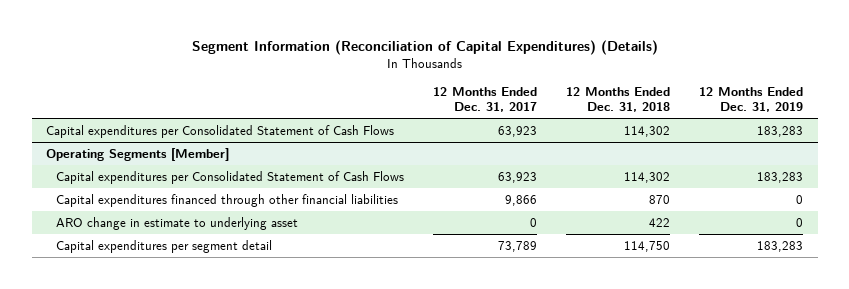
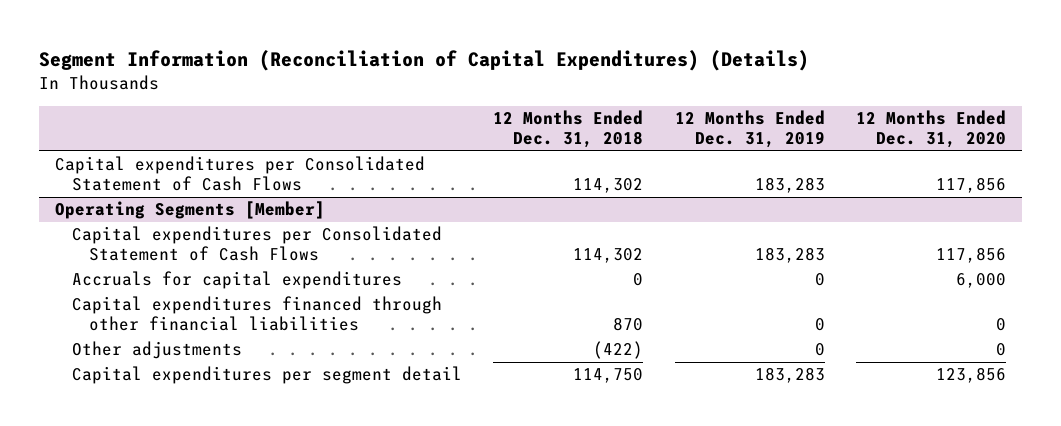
[432,87,537,113] 12 Months Ended Dec. 31, 2017 -> none
none -> [856,110,1007,149] 12 Months Ended Dec. 31, 2020
none -> [72,271,403,290] Accruals for capital expenditures
[55,216,298,230] ARO change in estimate to underlying asset -> none
none -> [72,341,243,360] Other adjustments

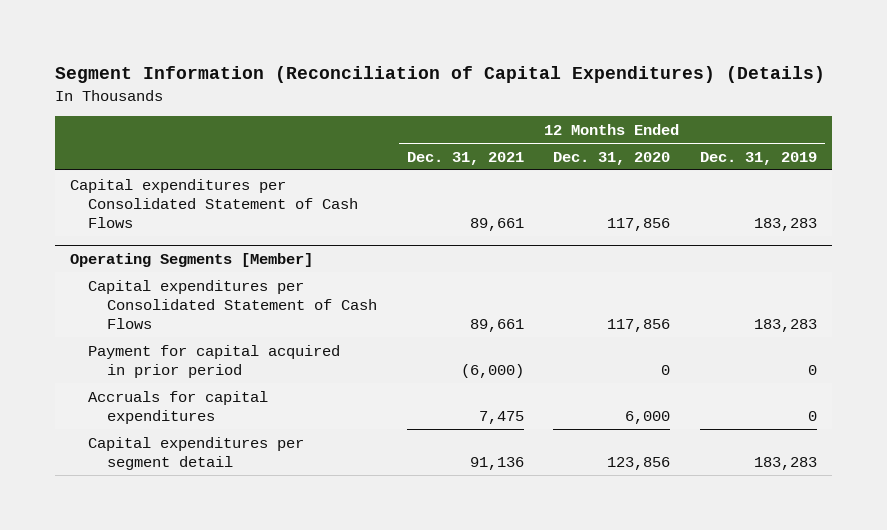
[493,110,644,149] 12 Months Ended Dec. 31, 2018 -> none
none -> [406,151,524,165] Dec. 31, 2021
none -> [88,344,341,378] Payment for capital acquired in prior period
[72,296,443,332] Capital expenditures financed through other financial liabilities -> none
[72,341,243,360] Other adjustments -> none

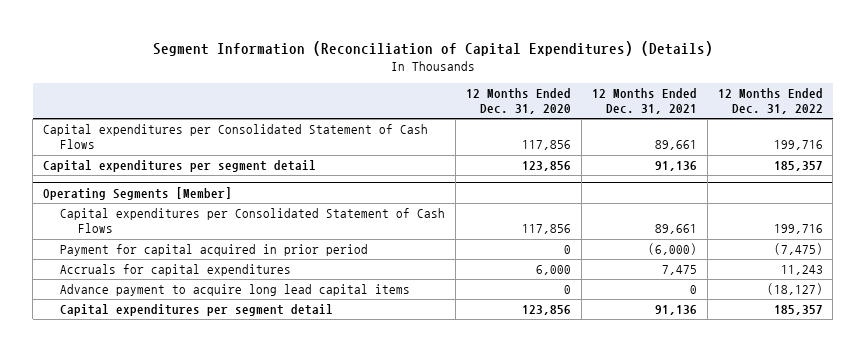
[700,151,818,165] Dec. 31, 2019 -> none
none -> [717,88,823,115] 12 Months Ended Dec. 31, 2022
none -> [43,160,317,173] Capital expenditures per segment detail
none -> [60,284,411,297] Advance payment to acquire long lead capital items

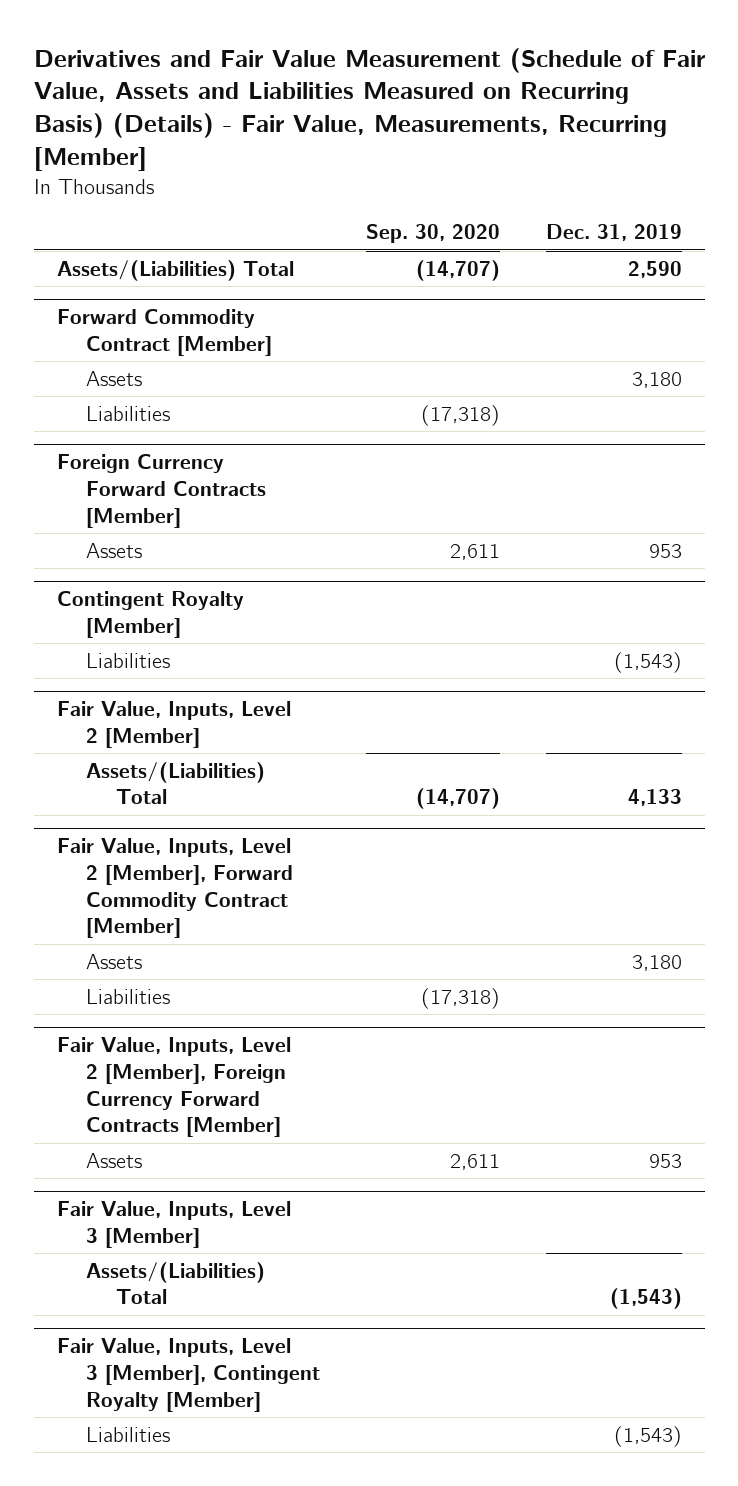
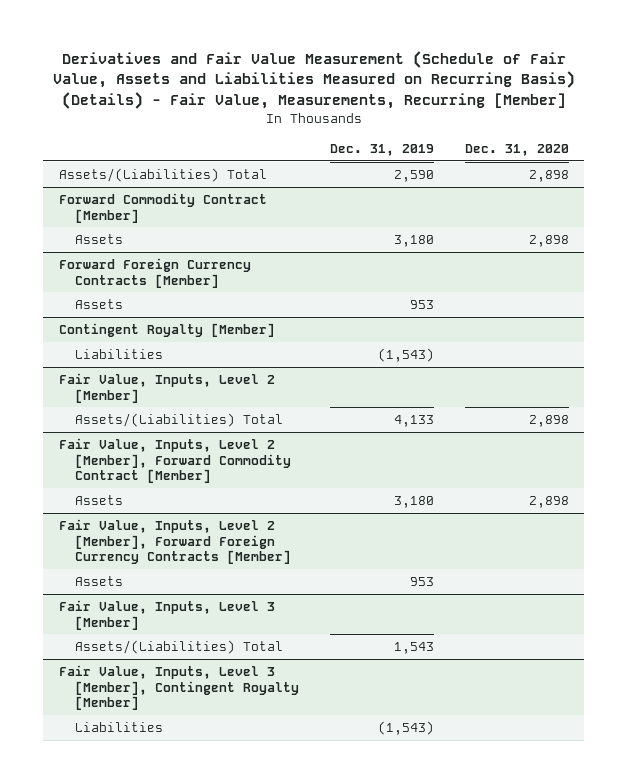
[366,224,501,244] Sep. 30, 2020 -> none
none -> [464,143,569,156] Dec. 31, 2020
[86,405,171,421] Liabilities -> none
[56,454,267,528] Foreign Currency Forward Contracts [Member] -> [58,258,251,288] Forward Foreign Currency Contracts [Member]
[86,988,171,1004] Liabilities -> none
[56,1037,291,1138] Fair Value, Inputs, Level 2 [Member], Foreign Currency Forward Contracts [Member] -> [58,519,291,565] Fair Value, Inputs, Level 2 [Member], Forward Foreign Currency Contracts [Member]
[609,1288,682,1310] (1,543) -> [393,642,434,655] 1,543

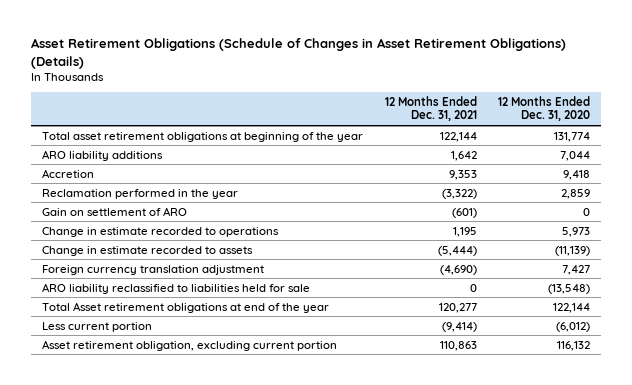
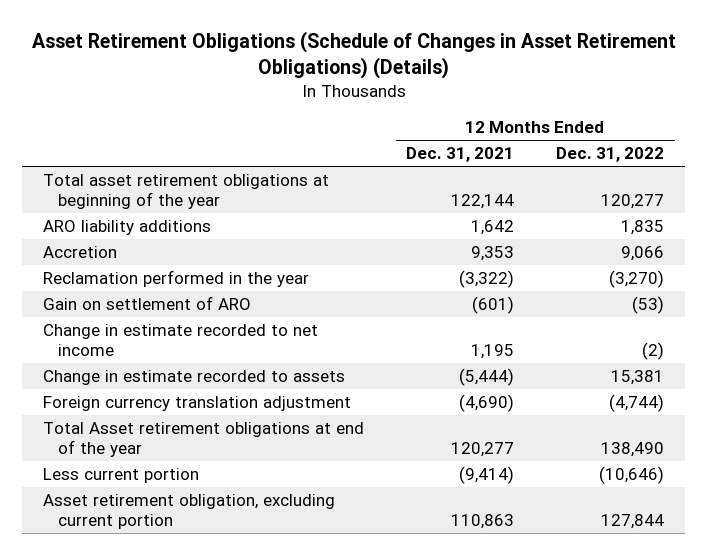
[498,95,591,122] 12 Months Ended Dec. 31, 2020 -> none
none -> [556,147,665,163] Dec. 31, 2022
[41,226,279,237] Change in estimate recorded to operations -> [43,324,319,357] Change in estimate recorded to net income
[41,282,310,294] ARO liability reclassified to liabilities held for sale -> none

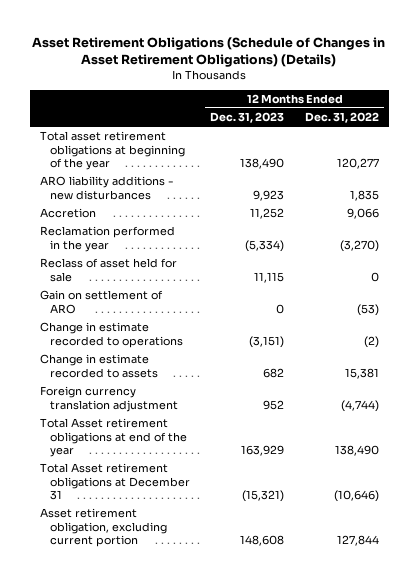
[406,147,515,163] Dec. 31, 2021 -> none
none -> [210,112,285,124] Dec. 31, 2023
[43,220,212,236] ARO liability additions -> [39,176,174,200] ARO liability additions - new disturbances
none -> [39,258,177,282] Reclass of asset held for sale
[43,324,319,357] Change in estimate recorded to net income -> [39,322,183,348] Change in estimate recorded to operations
[43,468,200,484] Less current portion -> [39,463,190,501] Total Asset retirement obligations at December 31

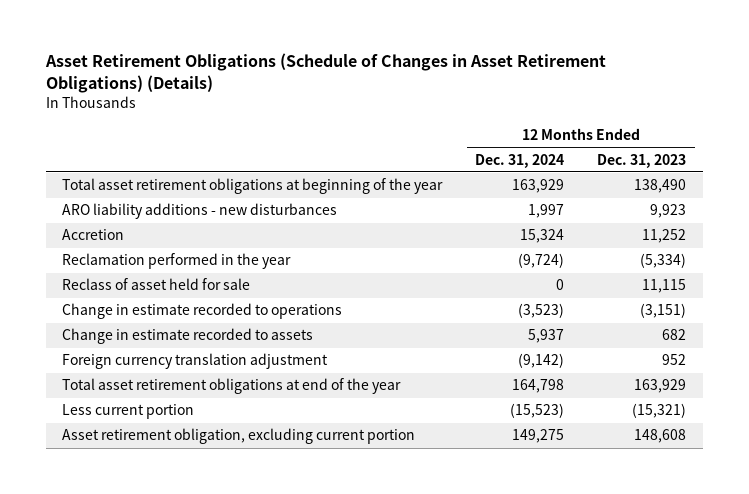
[304,112,379,124] Dec. 31, 2022 -> none
none -> [475,153,565,168] Dec. 31, 2024
[39,290,163,314] Gain on settlement of ARO -> none
[39,418,187,458] Total Asset retirement obligations at end of the year -> [62,378,402,395] Total asset retirement obligations at end of the year
[39,463,190,501] Total Asset retirement obligations at December 31 -> [62,404,195,420] Less current portion

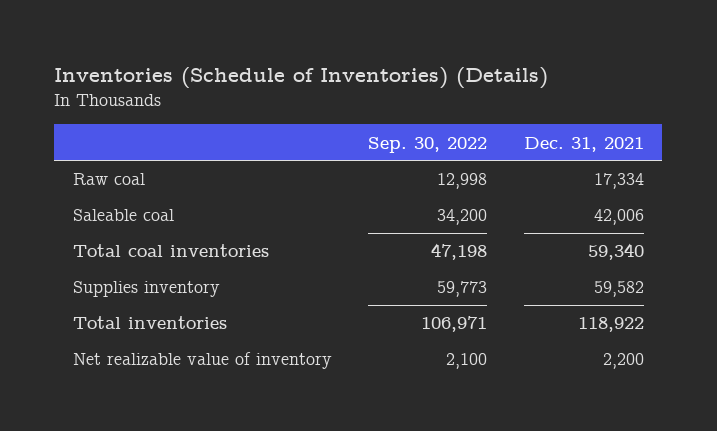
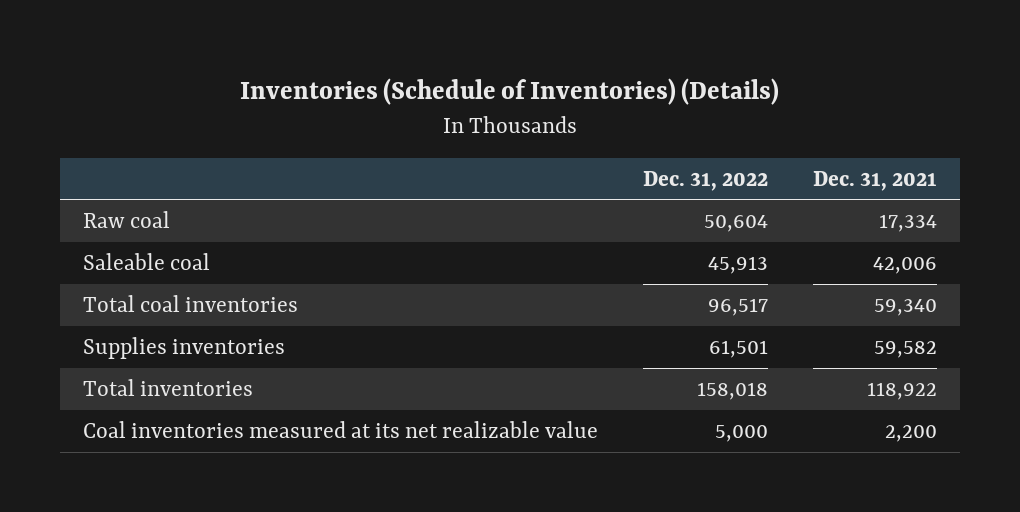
[368,136,488,153] Sep. 30, 2022 -> none
none -> [642,170,768,191] Dec. 31, 2022
[72,281,220,298] Supplies inventory -> [82,336,285,359] Supplies inventories
[72,352,332,370] Net realizable value of inventory -> [82,420,598,438] Coal inventories measured at its net realizable value

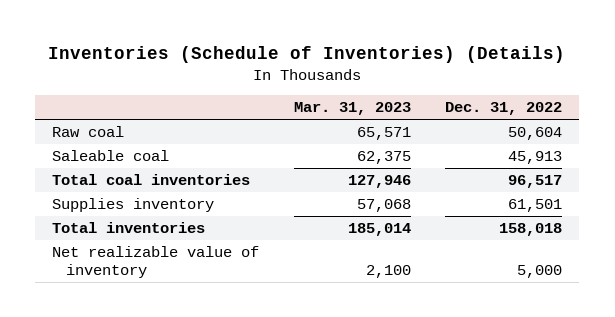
[813,170,938,191] Dec. 31, 2021 -> none
none -> [293,102,411,116] Mar. 31, 2023
[82,336,285,359] Supplies inventories -> [52,198,215,213] Supplies inventory
[82,420,598,438] Coal inventories measured at its net realizable value -> [52,246,260,278] Net realizable value of inventory

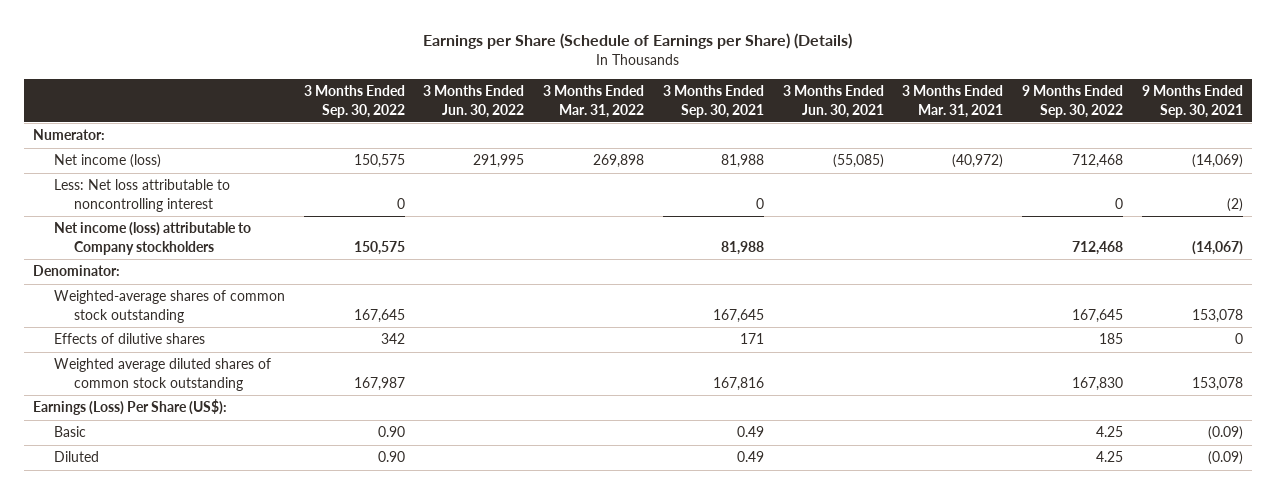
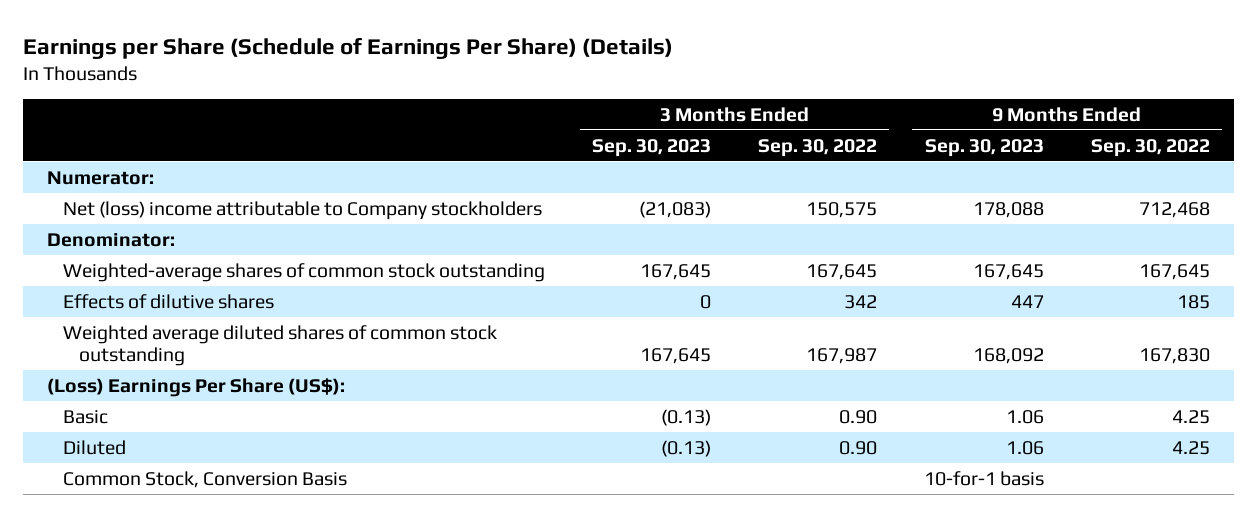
[423,32,853,49] Earnings per Share (Schedule of Earnings per Share) (Details) -> [23,37,674,59] Earnings per Share (Schedule of Earnings Per Share) (Details)
[423,85,525,118] 3 Months Ended Jun. 30, 2022 -> none
[543,85,645,118] 3 Months Ended Mar. 31, 2022 -> none
[662,85,764,118] 3 Months Ended Sep. 30, 2021 -> none
[782,85,884,118] 3 Months Ended Jun. 30, 2021 -> none
[902,85,1004,118] 3 Months Ended Mar. 31, 2021 -> none
[1141,85,1243,118] 9 Months Ended Sep. 30, 2021 -> none
none -> [592,138,712,157] Sep. 30, 2023
none -> [925,138,1045,157] Sep. 30, 2023
[53,154,161,169] Net income (loss) -> none
[53,179,230,212] Less: Net loss attributable to noncontrolling interest -> none
[53,222,251,255] Net income (loss) attributable to Company stockholders -> [63,200,543,220] Net (loss) income attributable to Company stockholders
[33,399,228,416] Earnings (Loss) Per Share (US$): -> [46,377,345,397] (Loss) Earnings Per Share (US$):
none -> [63,470,348,488] Common Stock, Conversion Basis

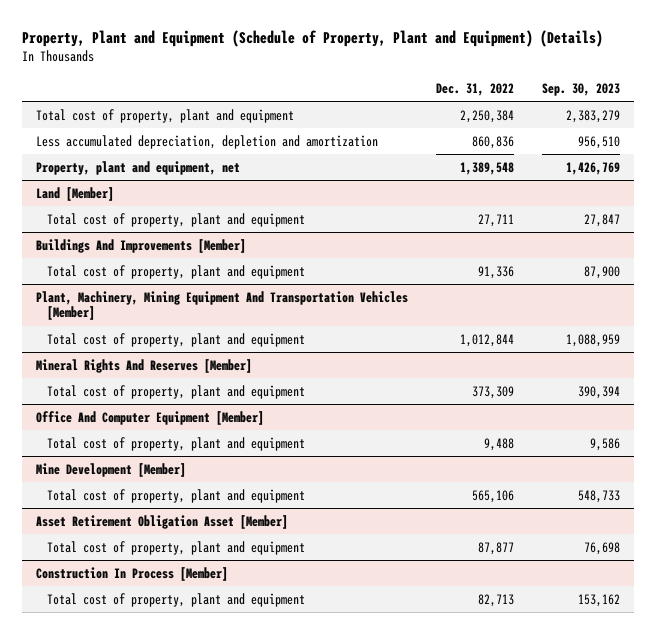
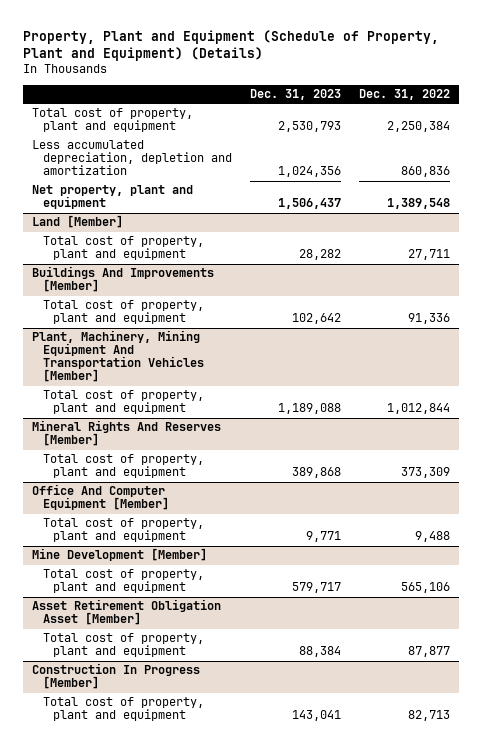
[541,82,620,96] Sep. 30, 2023 -> none
none -> [249,89,341,101] Dec. 31, 2023
[36,160,241,175] Property, plant and equipment, net -> [32,185,194,210] Net property, plant and equipment
[36,566,229,581] Construction In Process [Member] -> [32,663,201,690] Construction In Progress [Member]

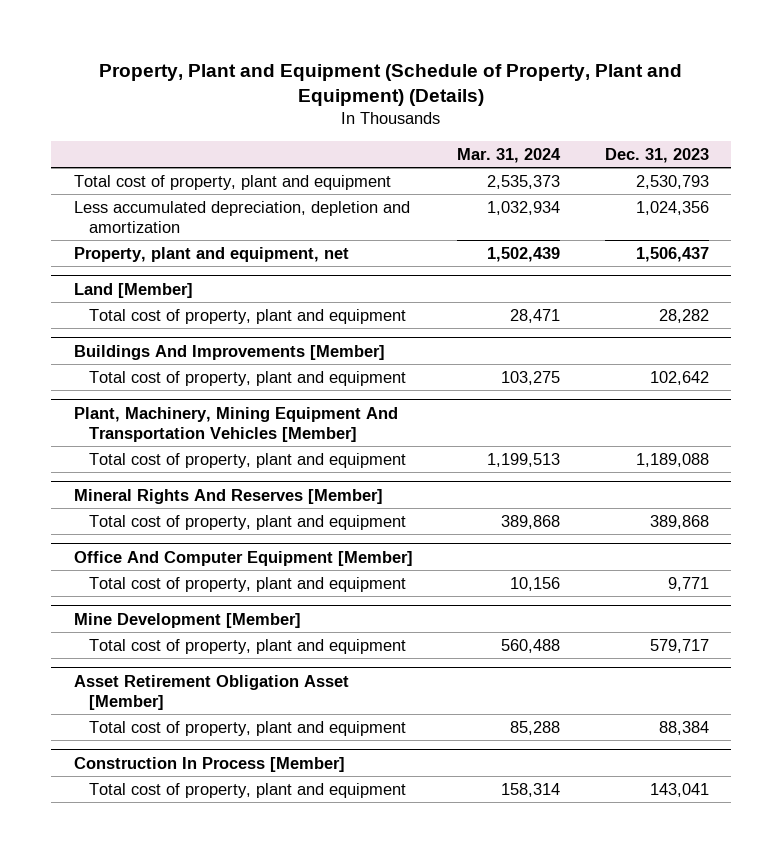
[358,89,450,101] Dec. 31, 2022 -> none
none -> [457,147,562,163] Mar. 31, 2024
[32,185,194,210] Net property, plant and equipment -> [73,246,349,262] Property, plant and equipment, net
[32,663,201,690] Construction In Progress [Member] -> [73,756,345,772] Construction In Process [Member]

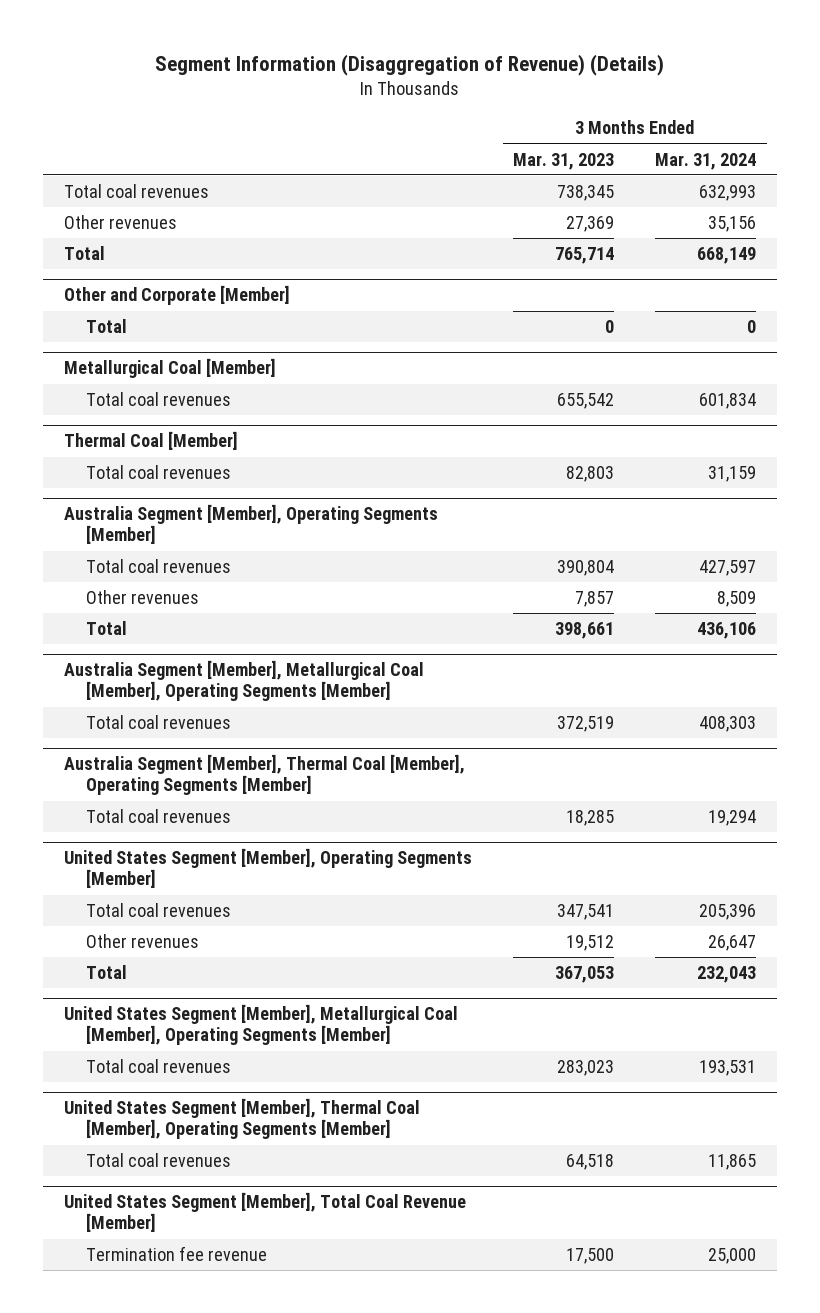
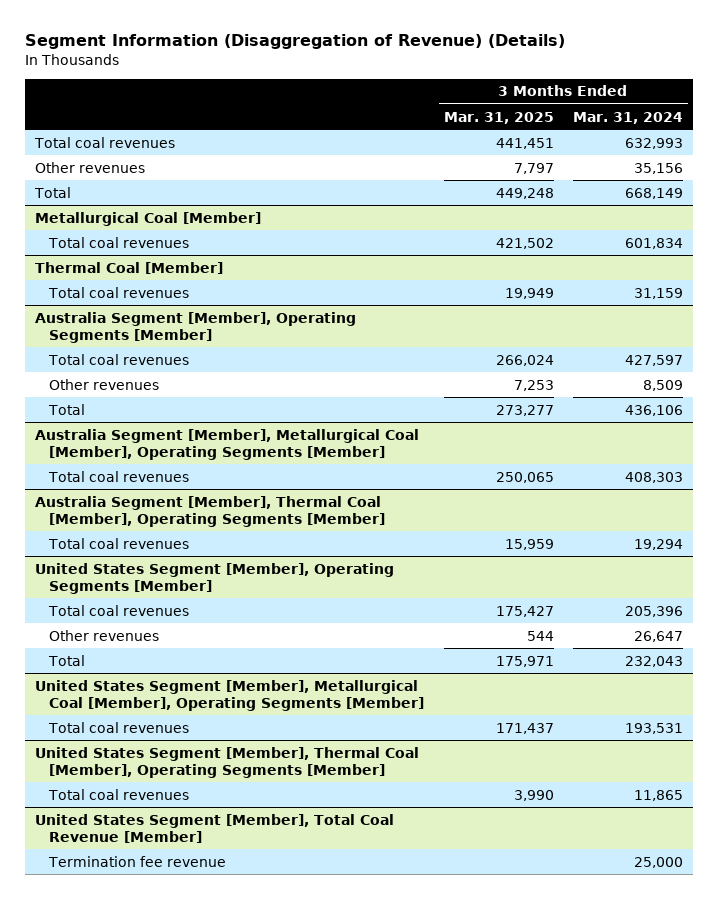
[512,152,614,170] Mar. 31, 2023 -> none
none -> [443,111,554,124] Mar. 31, 2025
[63,285,290,306] Other and Corporate [Member] -> none
[85,318,127,333] Total -> none

